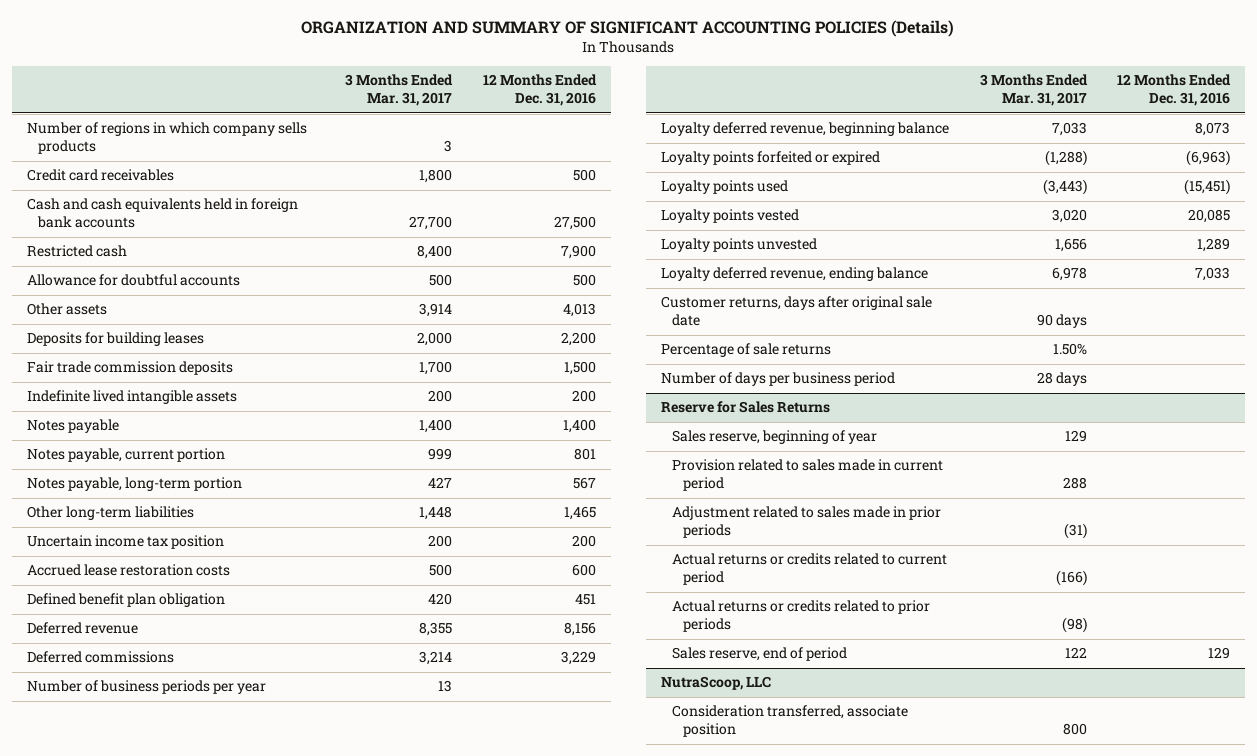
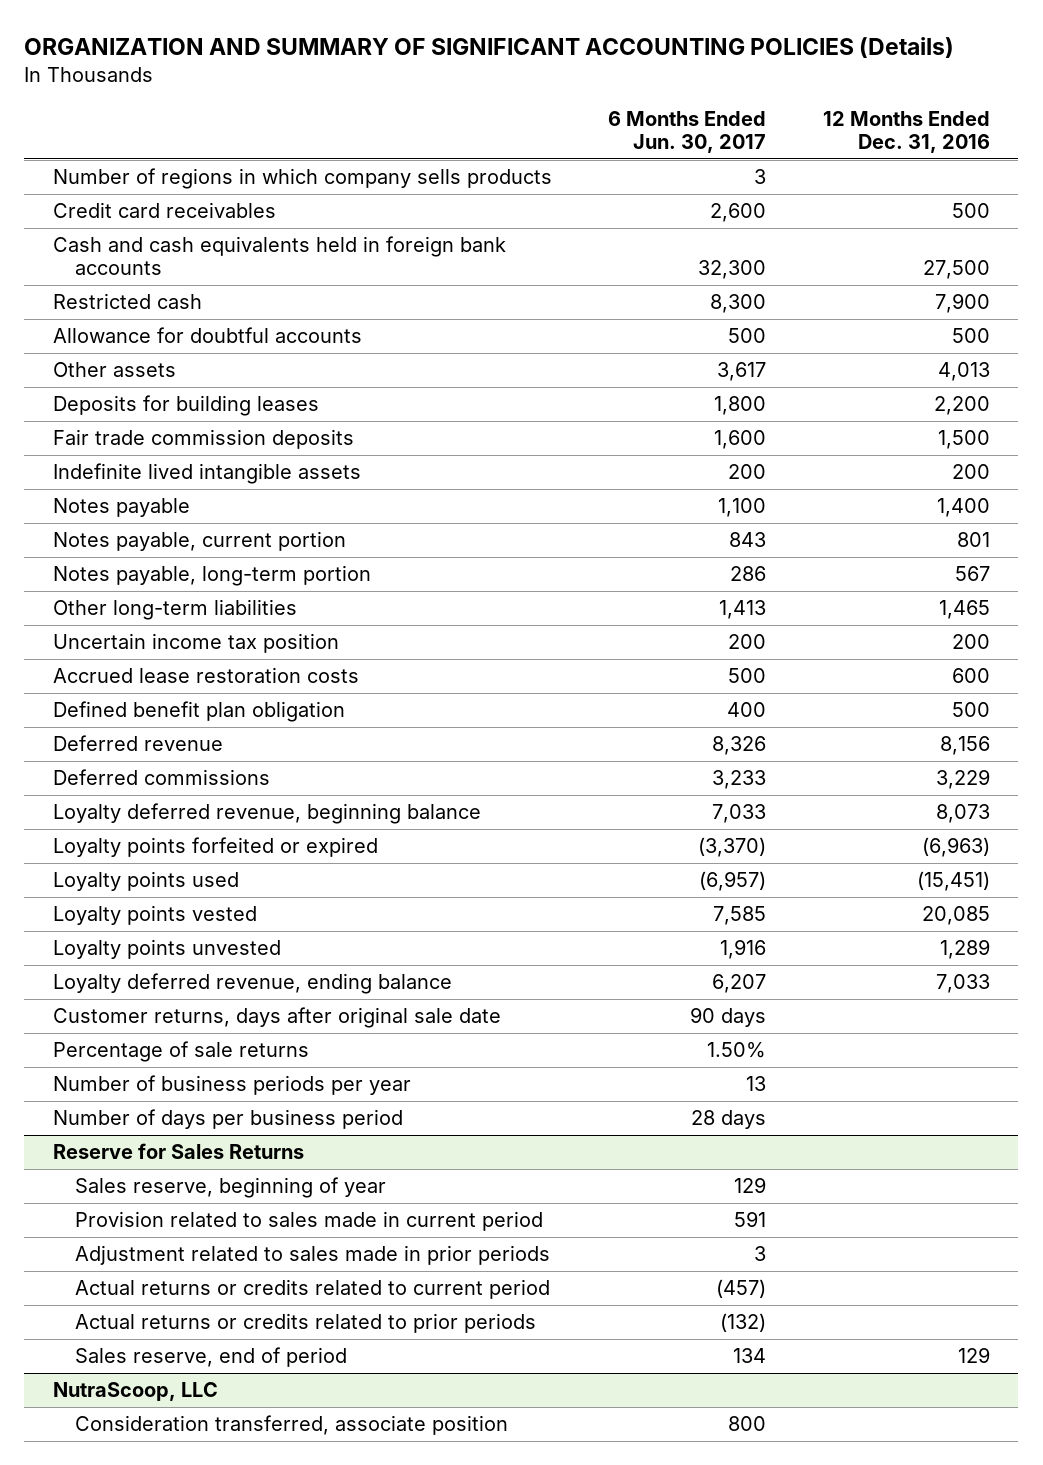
[345,74,454,107] 3 Months Ended Mar. 31, 2017 -> none
none -> [608,110,767,154] 6 Months Ended Jun. 30, 2017
[574,594,596,606] 451 -> [951,702,990,718] 500
[26,680,266,695] Number of business periods per year -> [52,1075,411,1096] Number of business periods per year

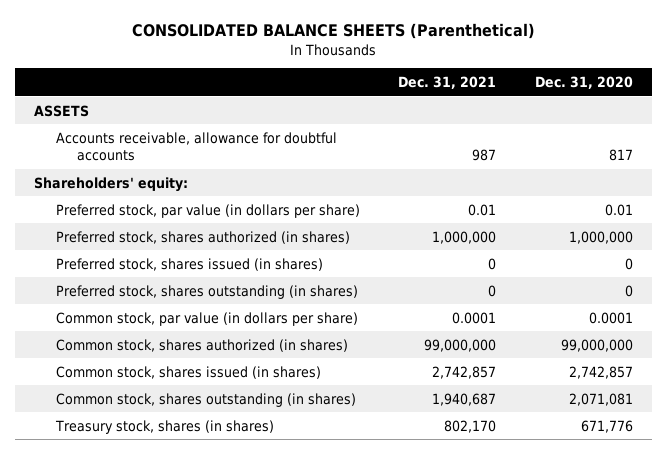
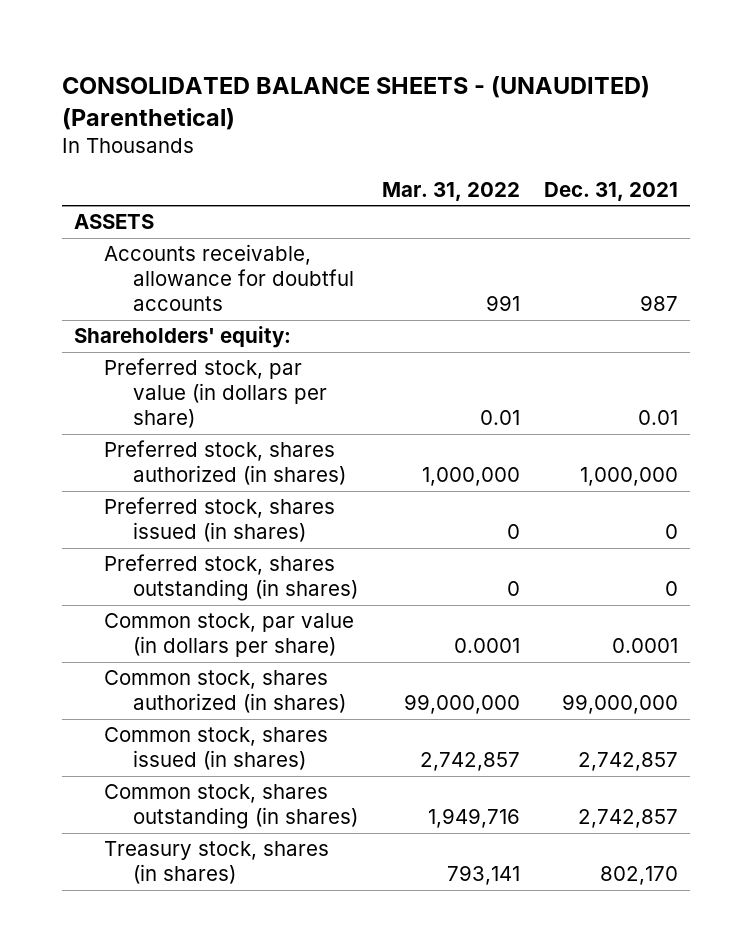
[132,23,536,40] CONSOLIDATED BALANCE SHEETS (Parenthetical) -> [62,76,651,130] CONSOLIDATED BALANCE SHEETS - (UNAUDITED) (Parenthetical)
[534,76,633,90] Dec. 31, 2020 -> none
none -> [382,181,521,201] Mar. 31, 2022
[432,392,497,406] 1,940,687 -> [578,809,679,829] 2,742,857

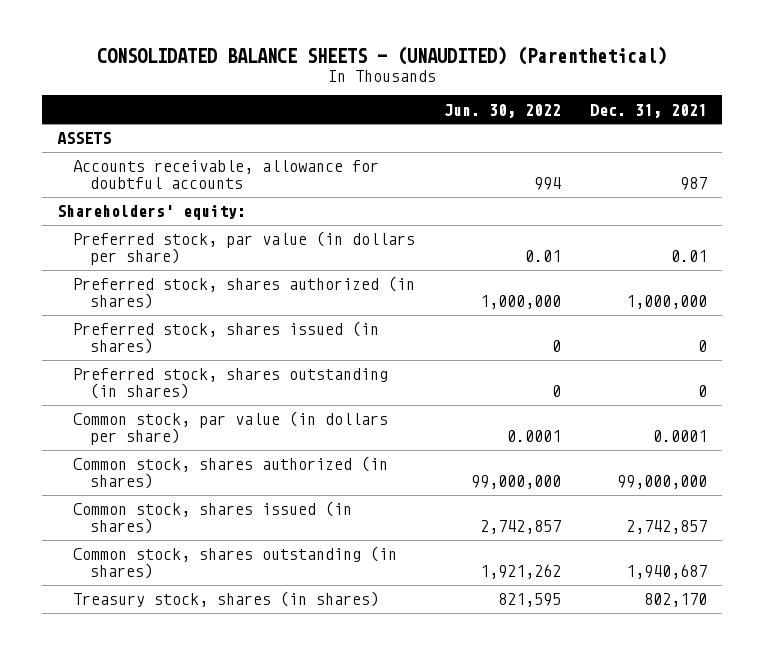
[382,181,521,201] Mar. 31, 2022 -> none
none -> [444,103,562,118] Jun. 30, 2022
[578,809,679,829] 2,742,857 -> [626,564,708,580] 1,940,687

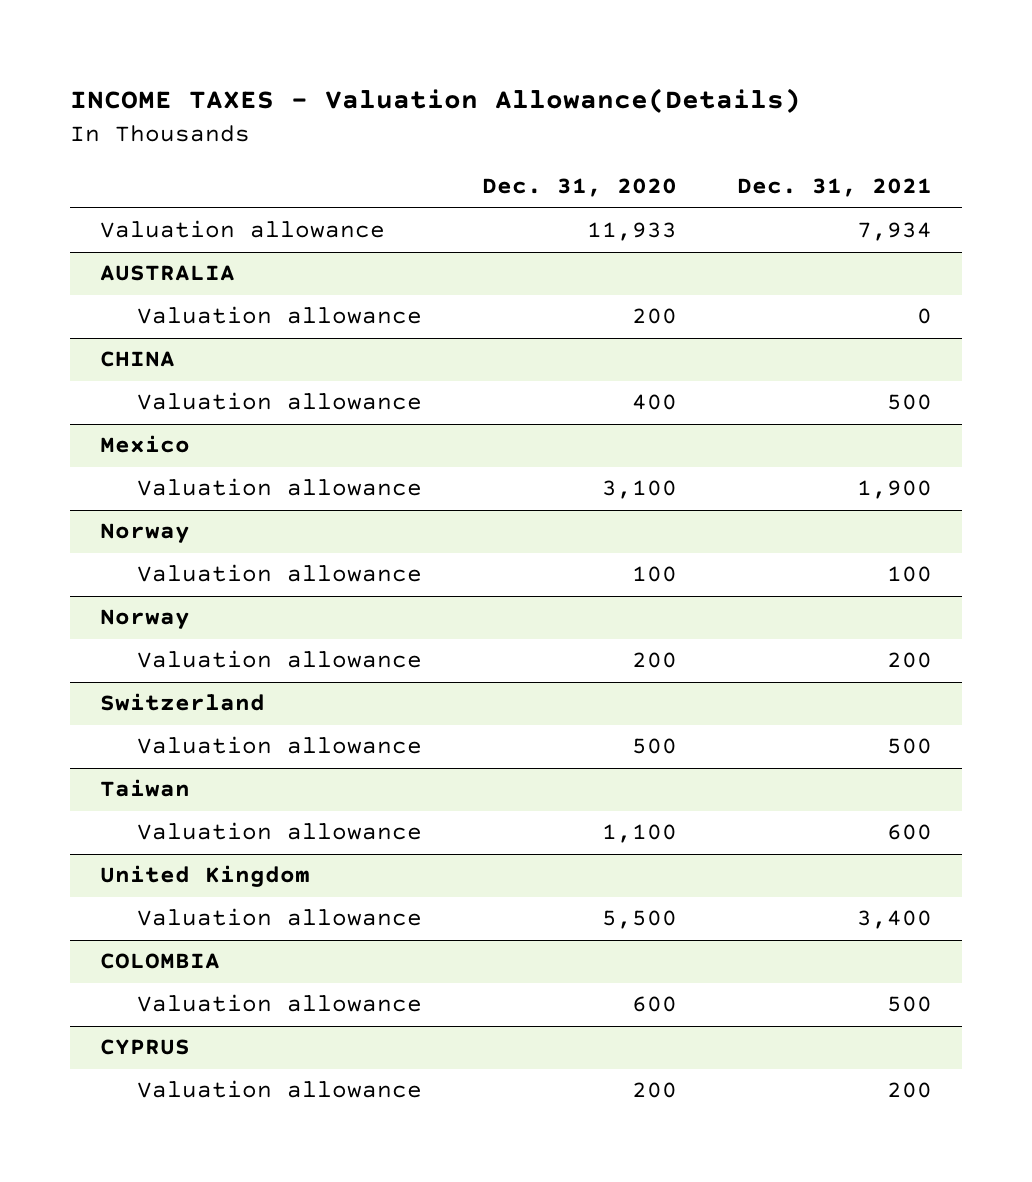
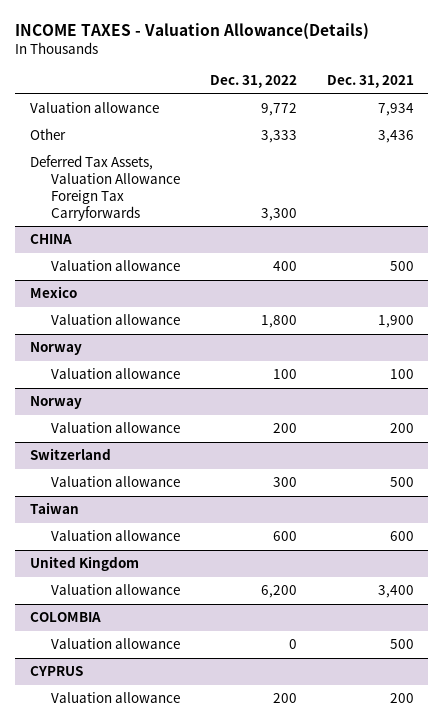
[481,178,677,198] Dec. 31, 2020 -> none
none -> [209,75,297,89] Dec. 31, 2022
[100,265,236,282] AUSTRALIA -> none
[136,306,422,325] Valuation allowance -> none
none -> [29,128,66,141] Other
none -> [29,155,181,221] Deferred Tax Assets, Valuation Allowance Foreign Tax Carryforwards

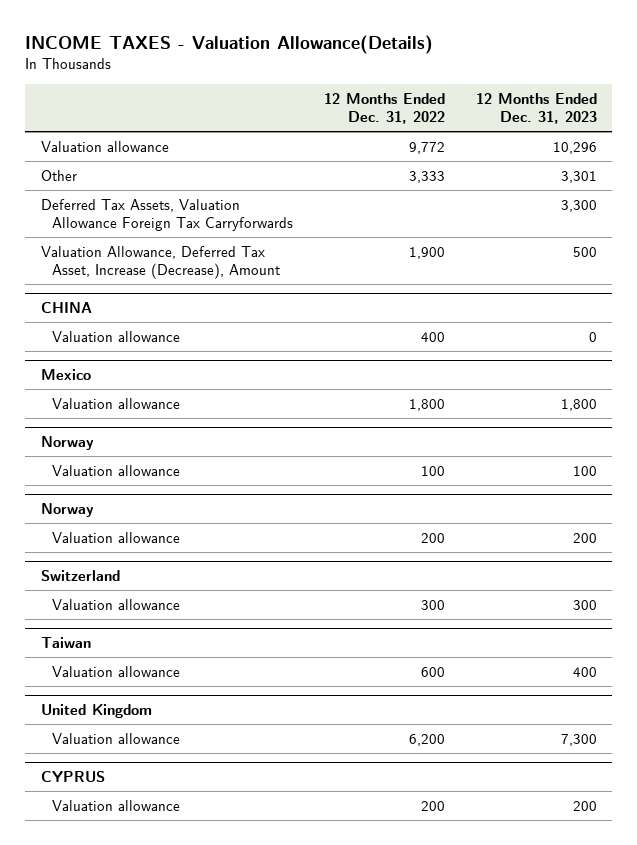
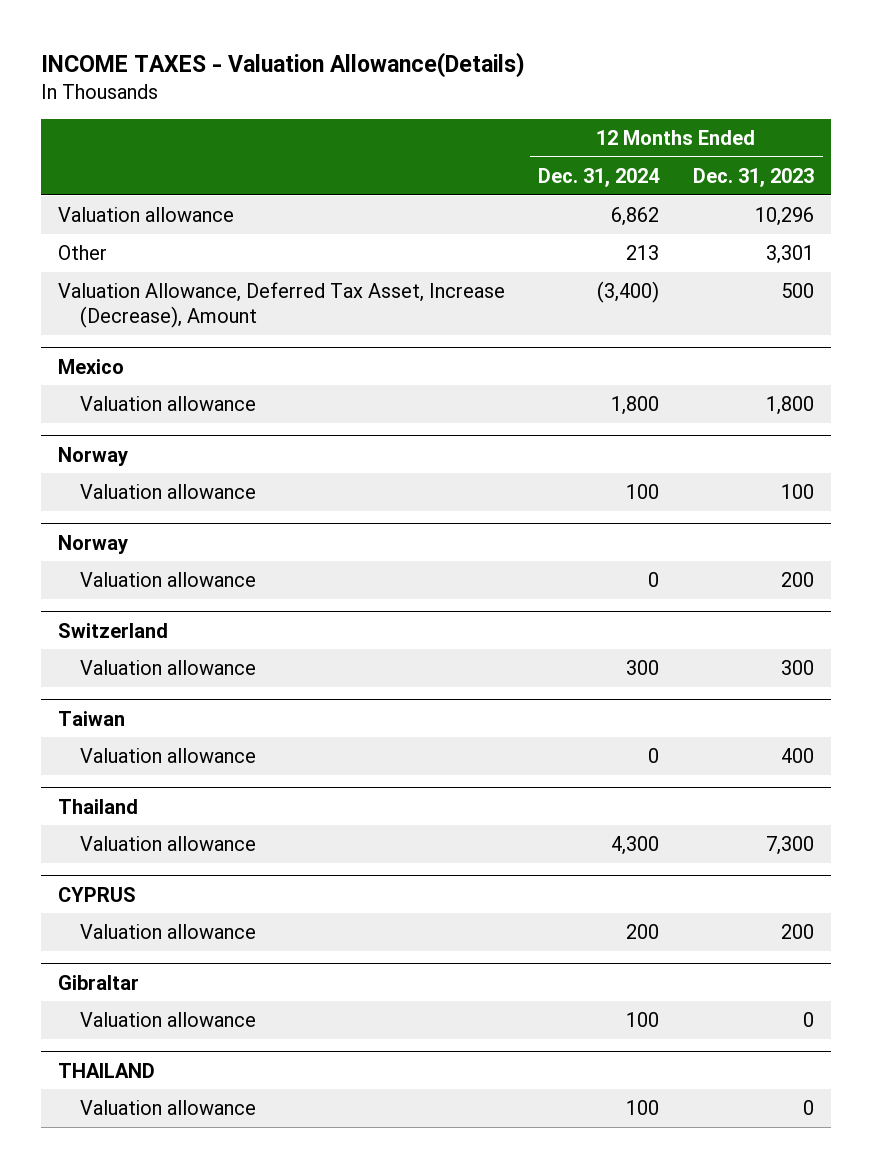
[323,93,445,125] 12 Months Ended Dec. 31, 2022 -> none
none -> [538,167,661,187] Dec. 31, 2024
[40,198,294,231] Deferred Tax Assets, Valuation Allowance Foreign Tax Carryforwards -> none
[40,301,92,313] CHINA -> none
[52,330,181,342] Valuation allowance -> none
[40,703,152,718] United Kingdom -> [57,798,138,814] Thailand
none -> [57,974,139,990] Gibraltar
none -> [80,1012,257,1028] Valuation allowance
none -> [57,1062,155,1078] THAILAND
none -> [80,1100,257,1116] Valuation allowance

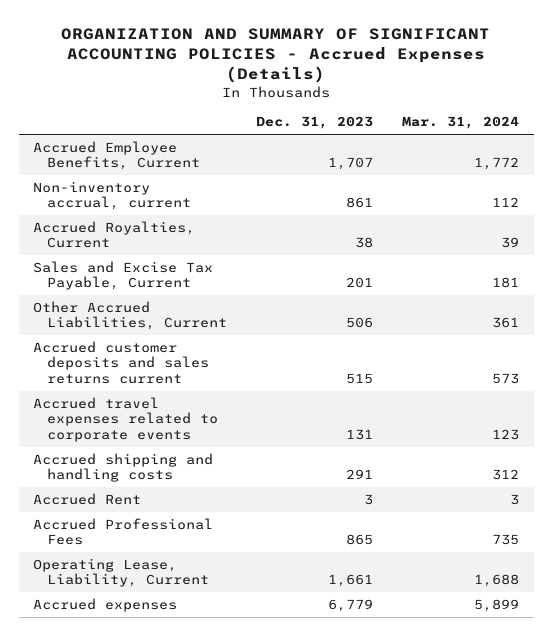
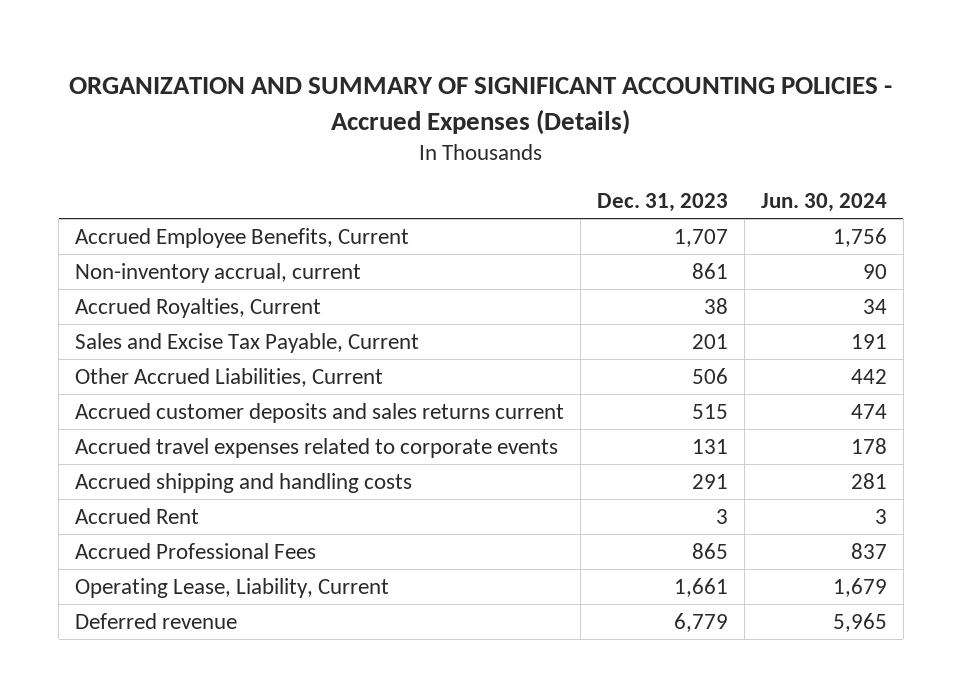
[402,116,520,130] Mar. 31, 2024 -> none
none -> [760,193,887,213] Jun. 30, 2024
[33,597,178,612] Accrued expenses -> [75,612,238,629] Deferred revenue

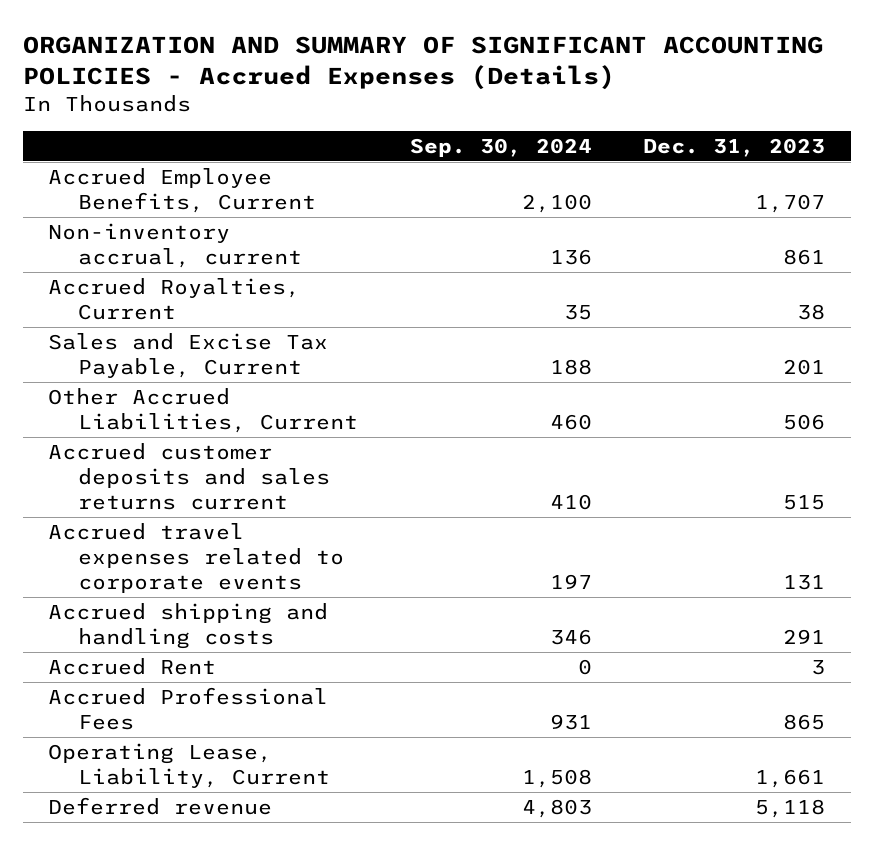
[760,193,887,213] Jun. 30, 2024 -> none
none -> [409,137,592,157] Sep. 30, 2024
[673,612,728,632] 6,779 -> [755,798,826,818] 5,118

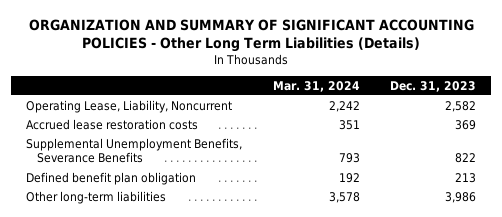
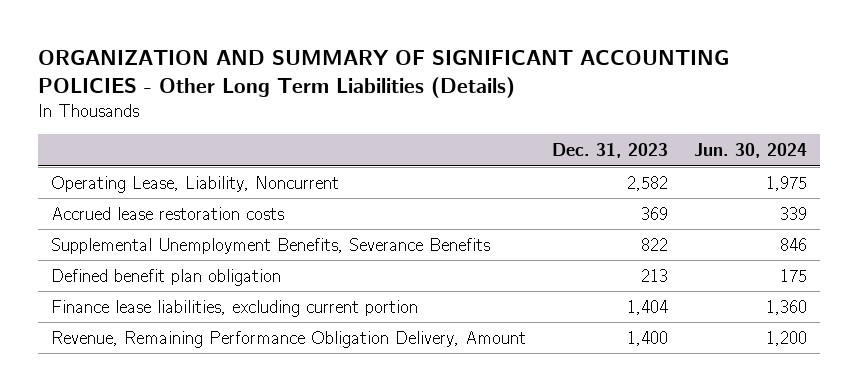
[272,80,360,92] Mar. 31, 2024 -> none
none -> [693,143,807,159] Jun. 30, 2024
[26,190,167,204] Other long-term liabilities -> none
none -> [51,299,419,317] Finance lease liabilities, excluding current portion
none -> [51,330,527,348] Revenue, Remaining Performance Obligation Delivery, Amount

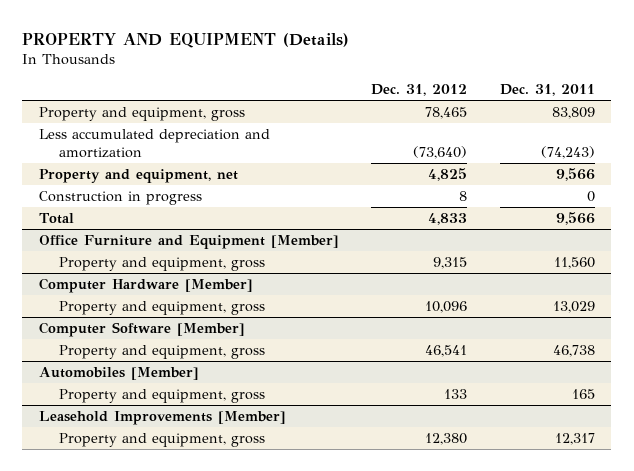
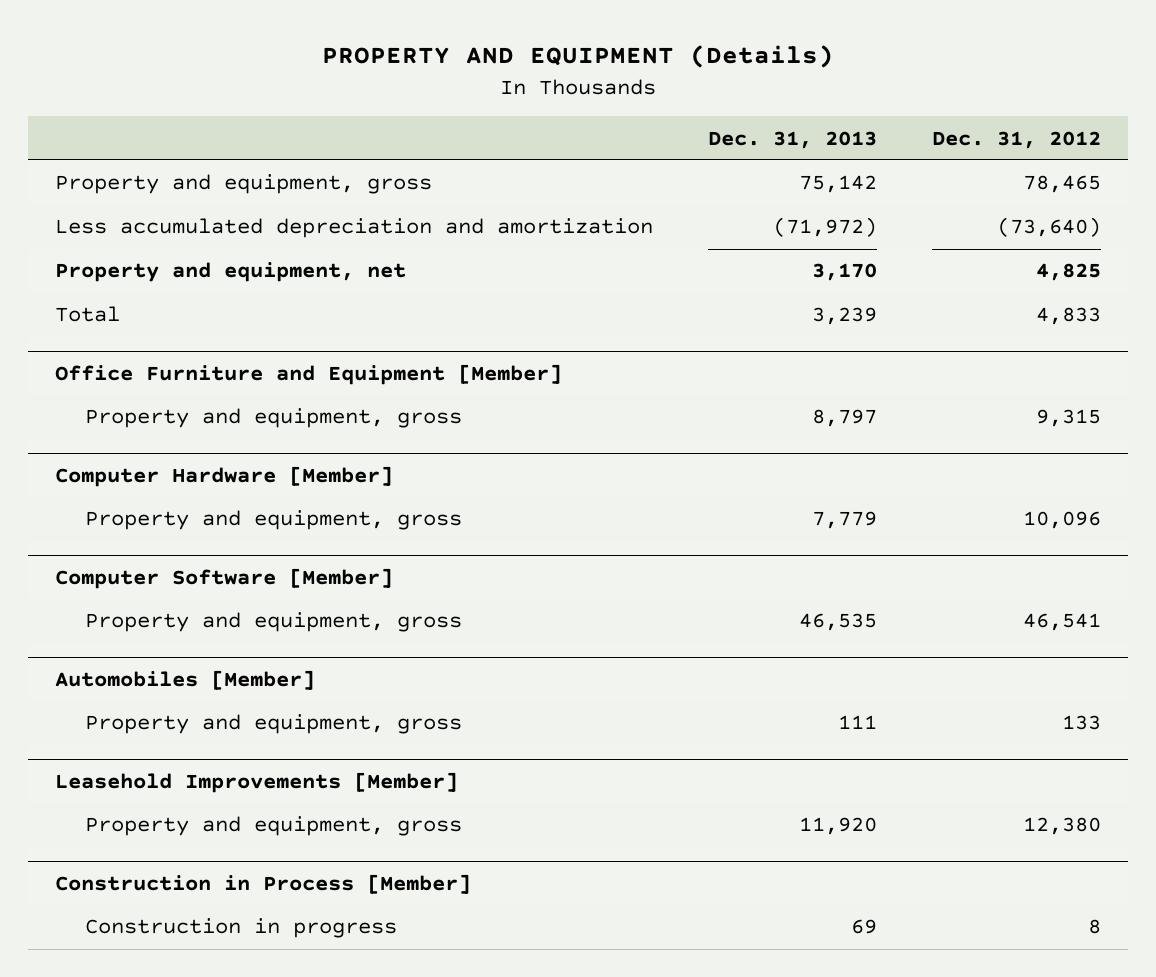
[500,84,596,97] Dec. 31, 2011 -> none
none -> [708,130,878,149] Dec. 31, 2013
[38,190,202,205] Construction in progress -> none
none -> [55,873,472,894] Construction in Process [Member]
none -> [85,918,398,939] Construction in progress

